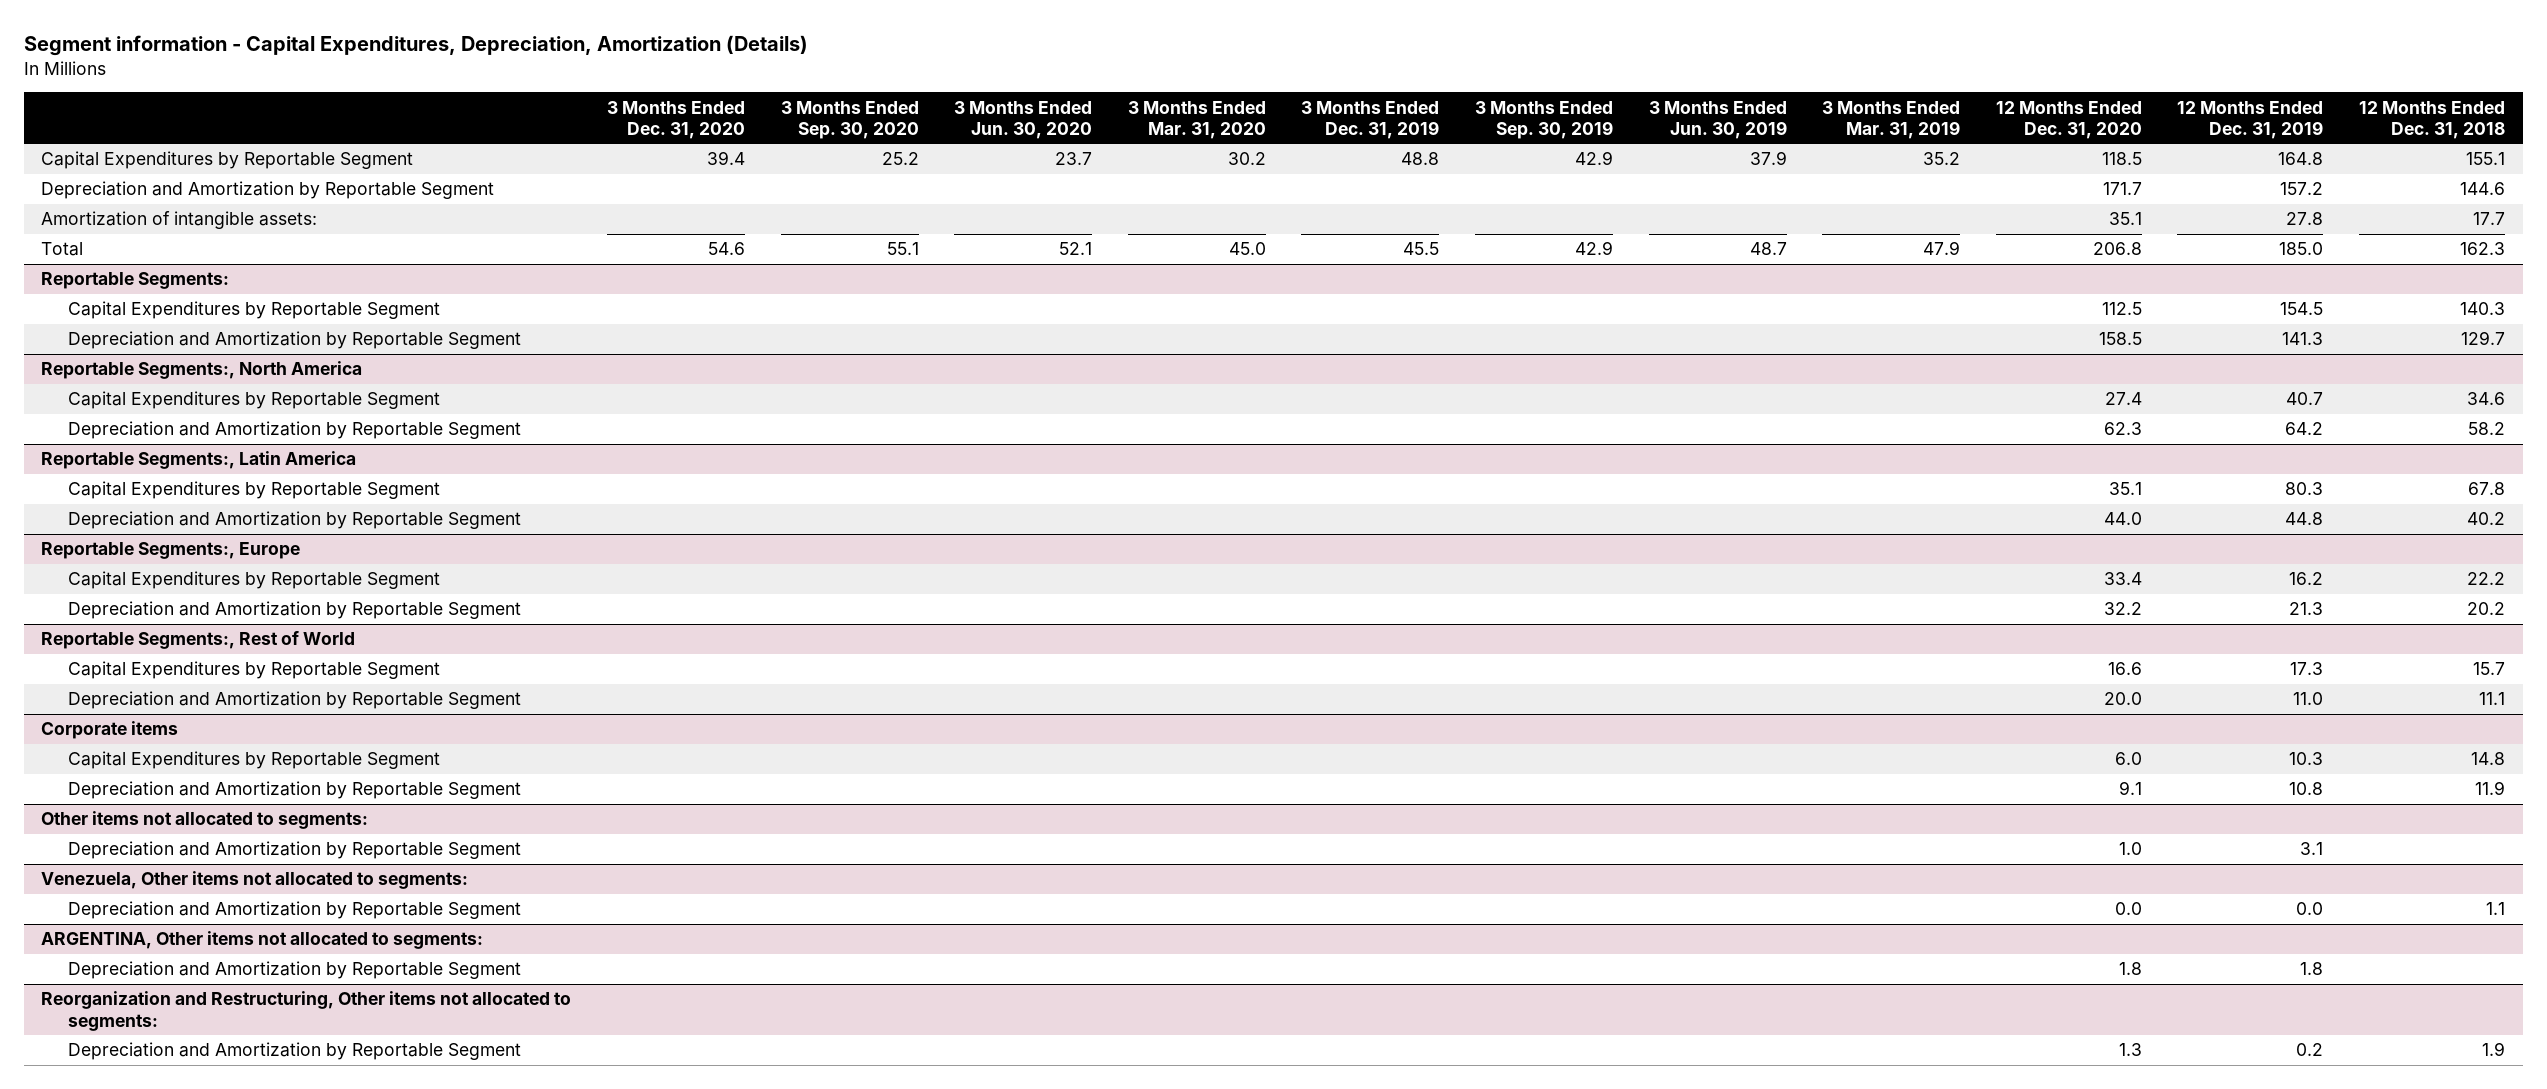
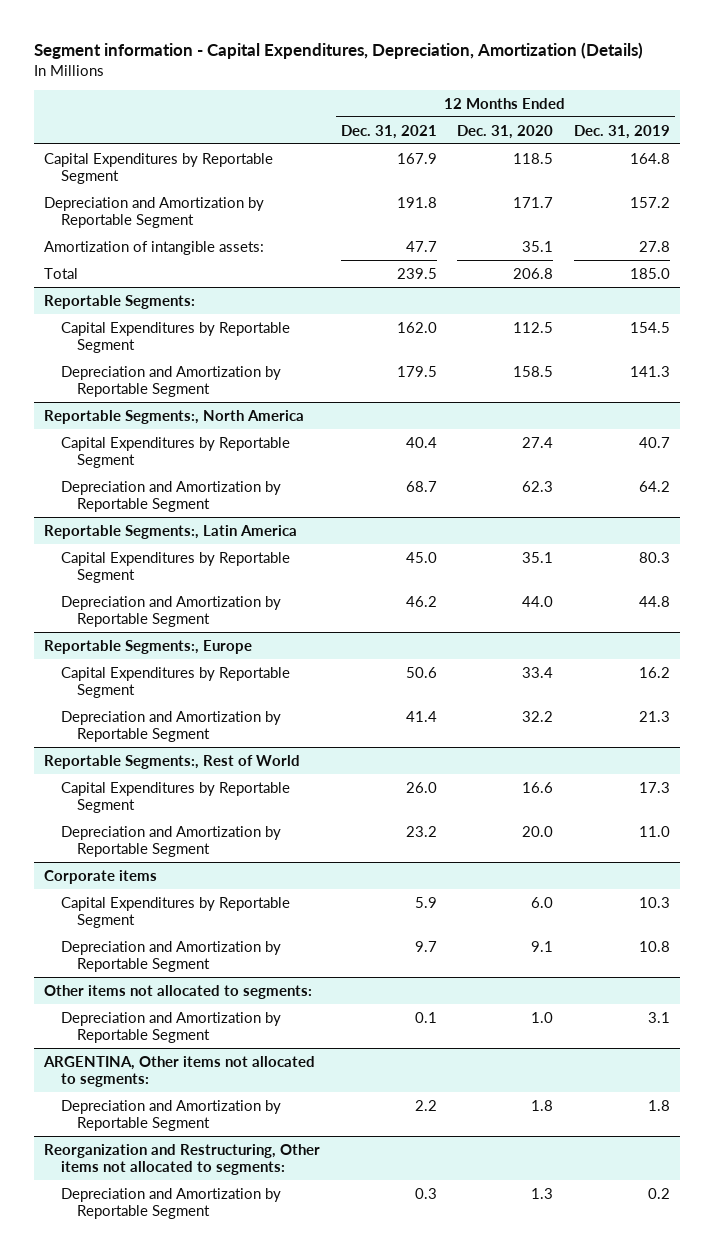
[607,100,746,140] 3 Months Ended Dec. 31, 2020 -> none
[780,100,919,140] 3 Months Ended Sep. 30, 2020 -> none
[954,100,1093,140] 3 Months Ended Jun. 30, 2020 -> none
[1127,100,1266,140] 3 Months Ended Mar. 31, 2020 -> none
[1301,100,1440,140] 3 Months Ended Dec. 31, 2019 -> none
[1475,100,1614,140] 3 Months Ended Sep. 30, 2019 -> none
[1648,100,1787,140] 3 Months Ended Jun. 30, 2019 -> none
[1822,100,1961,140] 3 Months Ended Mar. 31, 2019 -> none
[2359,100,2506,140] 12 Months Ended Dec. 31, 2018 -> none
none -> [340,124,437,139] Dec. 31, 2021
[41,871,469,890] Venezuela, Other items not allocated to segments: -> none
[67,901,521,920] Depreciation and Amortization by Reportable Segment -> none

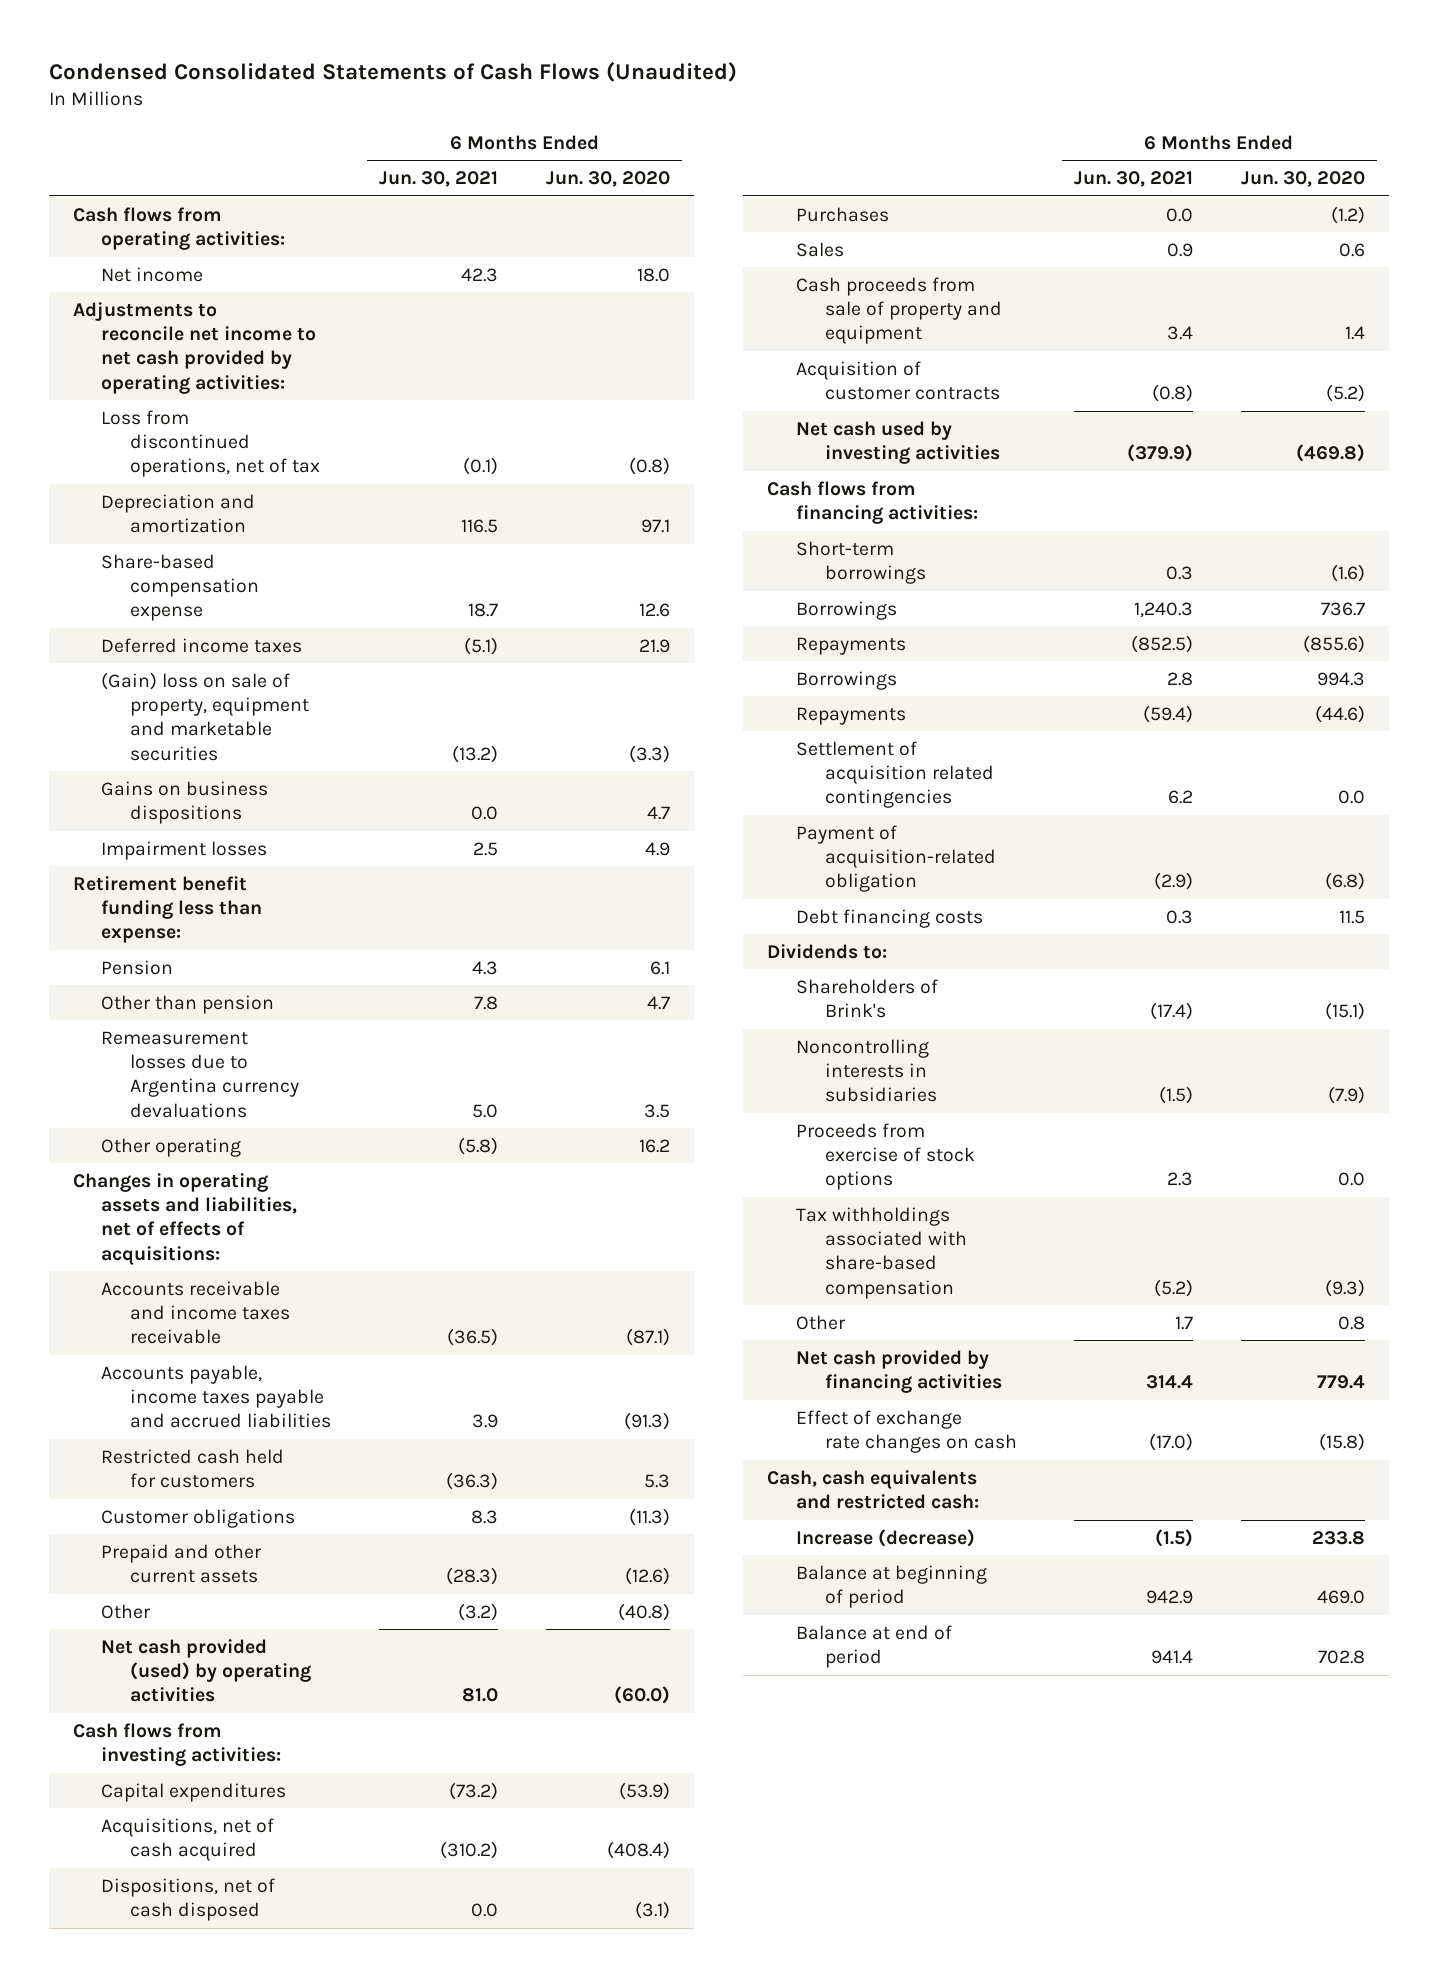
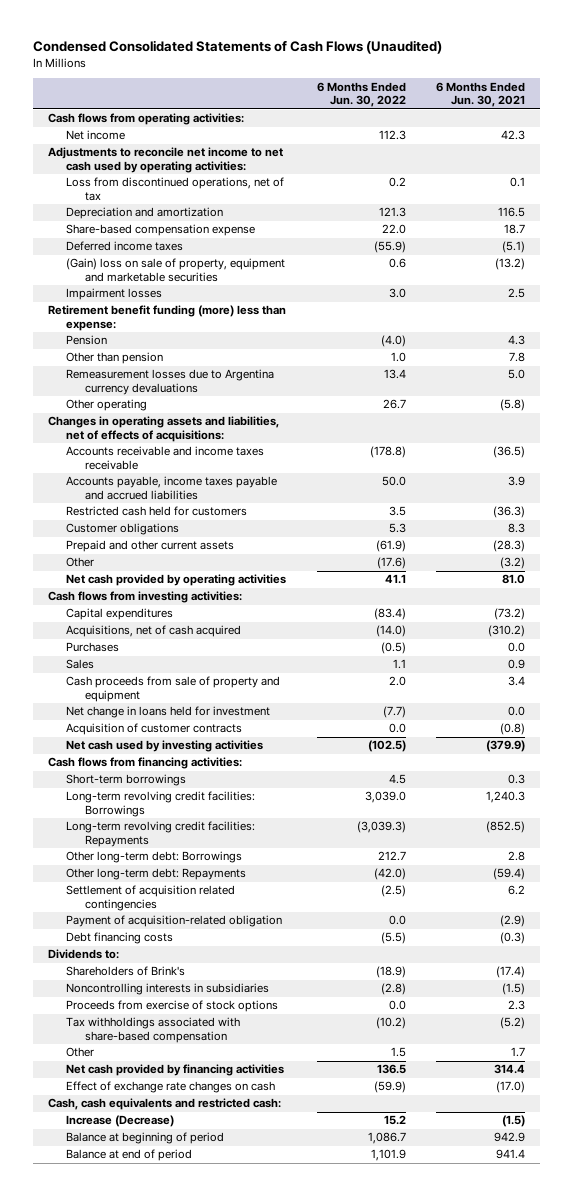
[546,171,671,188] Jun. 30, 2020 -> none
none -> [316,81,406,108] 6 Months Ended Jun. 30, 2022
[72,301,317,394] Adjustments to reconcile net income to net cash provided by operating activities: -> [47,147,283,174] Adjustments to reconcile net income to net cash used by operating activities:
[463,457,499,476] (0.1) -> [510,177,526,188] 0.1
[101,780,269,825] Gains on business dispositions -> none
[72,875,263,944] Retirement benefit funding less than expense: -> [47,305,286,332] Retirement benefit funding (more) less than expense:
[101,1638,312,1703] Net cash provided (used) by operating activities -> [66,574,287,587] Net cash provided by operating activities
[101,1877,276,1922] Dispositions, net of cash disposed -> none
none -> [66,706,271,719] Net change in loans held for investment
[795,600,897,620] Borrowings -> [66,791,256,818] Long-term revolving credit facilities: Borrowings
[795,636,906,655] Repayments -> [66,821,256,848] Long-term revolving credit facilities: Repayments
[795,670,897,690] Borrowings -> [66,851,243,864] Other long-term debt: Borrowings
[795,706,906,725] Repayments -> [66,868,247,881] Other long-term debt: Repayments
[1165,909,1193,924] 0.3 -> [500,932,526,945] (0.3)
[795,1528,975,1547] Increase (decrease) -> [66,1115,175,1128] Increase (Decrease)

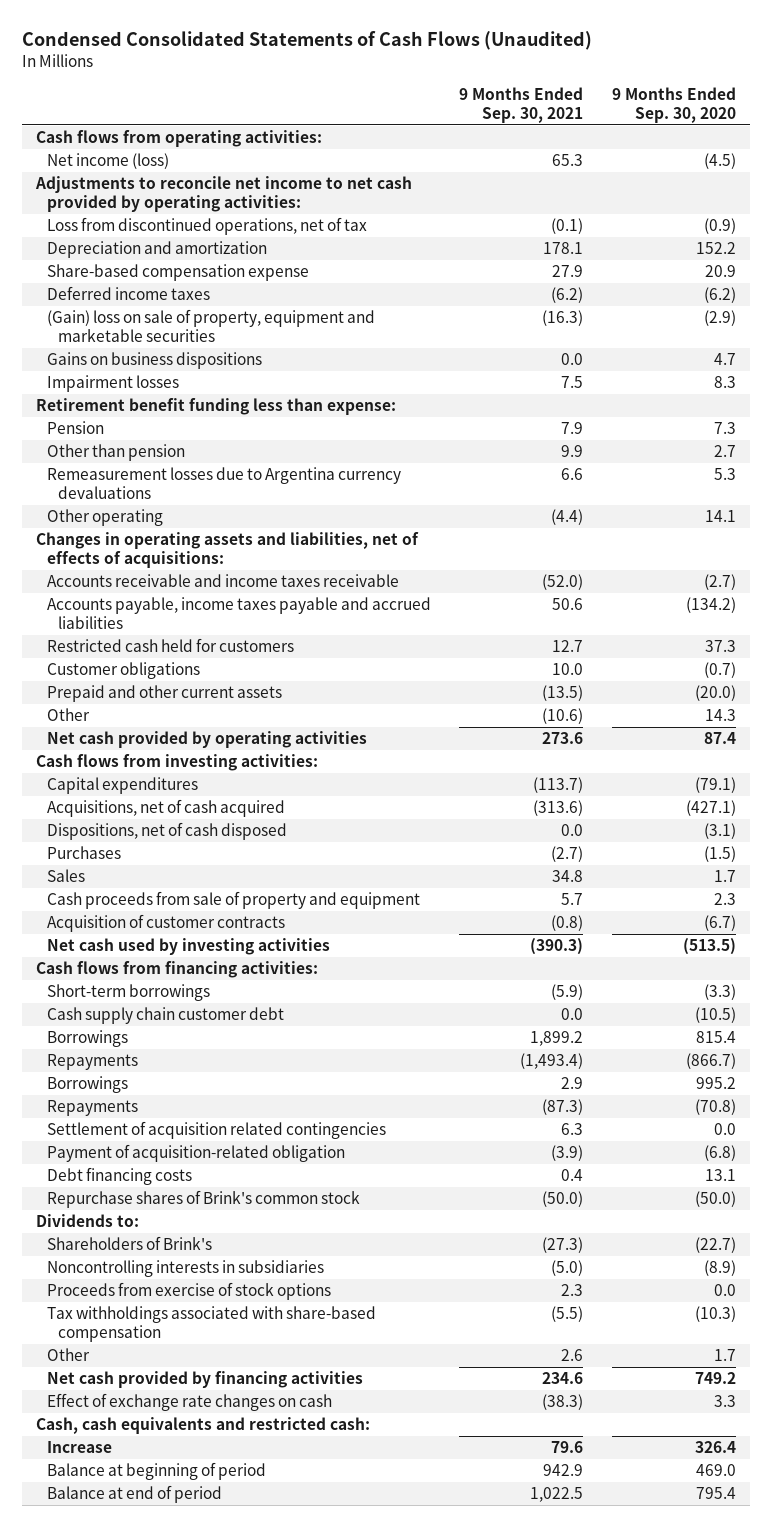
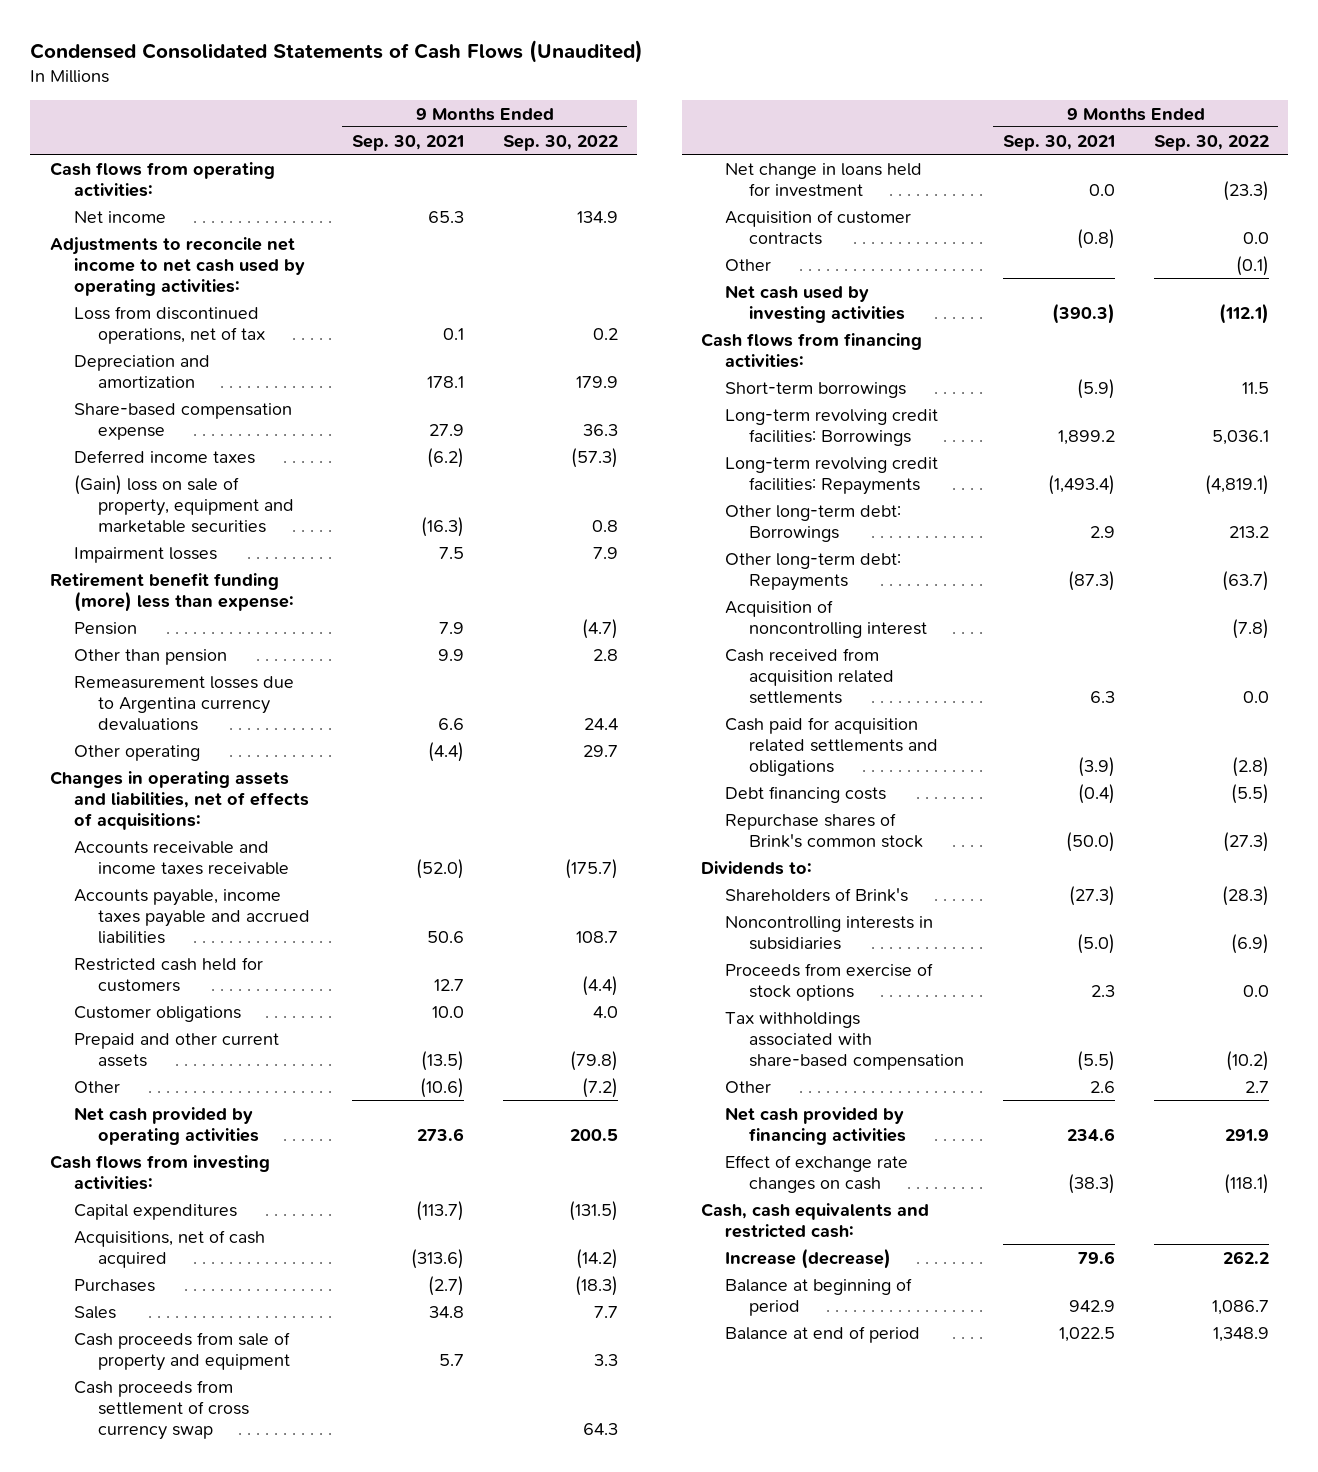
[611,87,736,123] 9 Months Ended Sep. 30, 2020 -> none
none -> [502,134,618,151] Sep. 30, 2022
[47,153,170,170] Net income (loss) -> [73,210,166,223] Net income
[35,176,413,212] Adjustments to reconcile net income to net cash provided by operating activities: -> [49,236,305,296] Adjustments to reconcile net income to net cash used by operating activities:
[551,218,584,235] (0.1) -> [442,327,464,340] 0.1
[47,352,263,370] Gains on business dispositions -> none
[36,398,397,416] Retirement benefit funding less than expense: -> [49,572,294,612] Retirement benefit funding (more) less than expense:
[47,822,288,841] Dispositions, net of cash disposed -> none
none -> [73,1379,249,1440] Cash proceeds from settlement of cross currency swap
none -> [724,162,922,197] Net change in loans held for investment
none -> [724,258,771,271] Other
[47,1007,285,1025] Cash supply chain customer debt -> none
[47,1030,129,1048] Borrowings -> [724,408,938,446] Long-term revolving credit facilities: Borrowings
[47,1054,139,1071] Repayments -> [724,456,938,495] Long-term revolving credit facilities: Repayments
[47,1076,129,1094] Borrowings -> [724,504,901,542] Other long-term debt: Borrowings
[47,1100,139,1117] Repayments -> [724,552,901,591] Other long-term debt: Repayments
none -> [724,599,928,638] Acquisition of noncontrolling interest
[47,1121,387,1140] Settlement of acquisition related contingencies -> [724,647,895,704] Cash received from acquisition related settlements
[47,1144,346,1163] Payment of acquisition-related obligation -> [724,716,939,776] Cash paid for acquisition related settlements and obligations
[561,1169,584,1182] 0.4 -> [1077,783,1115,804] (0.4)
[47,1441,113,1454] Increase -> [724,1247,891,1269] Increase (decrease)

